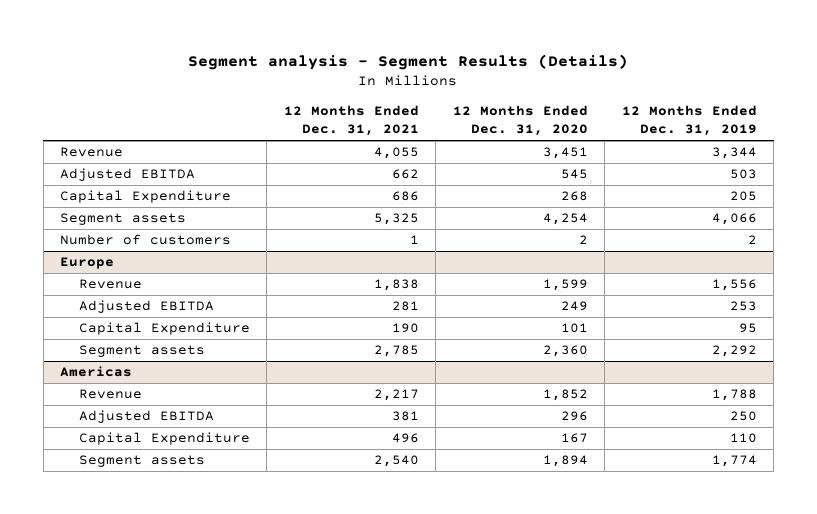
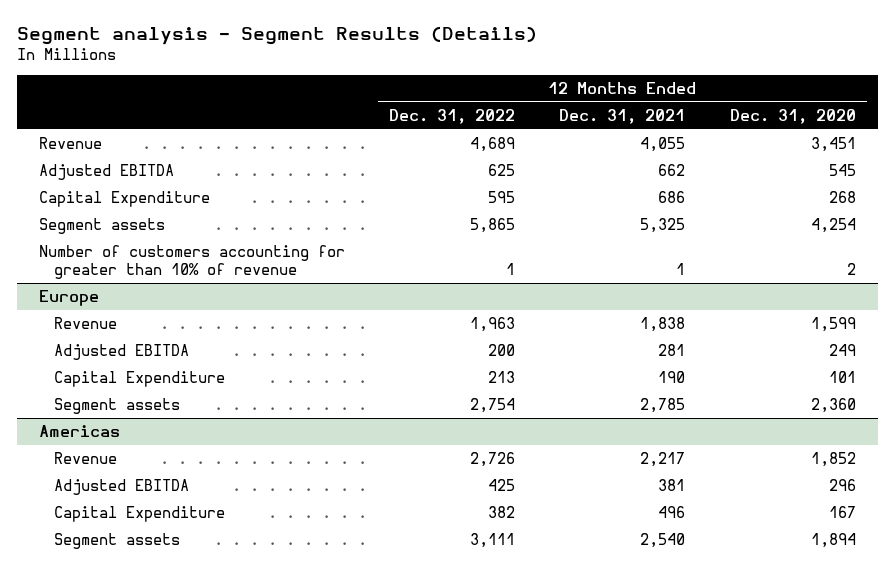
[621,104,757,137] 12 Months Ended Dec. 31, 2019 -> none
none -> [389,108,516,124] Dec. 31, 2022
[60,234,232,246] Number of customers -> [38,245,345,280] Number of customers accounting for greater than 10% of revenue

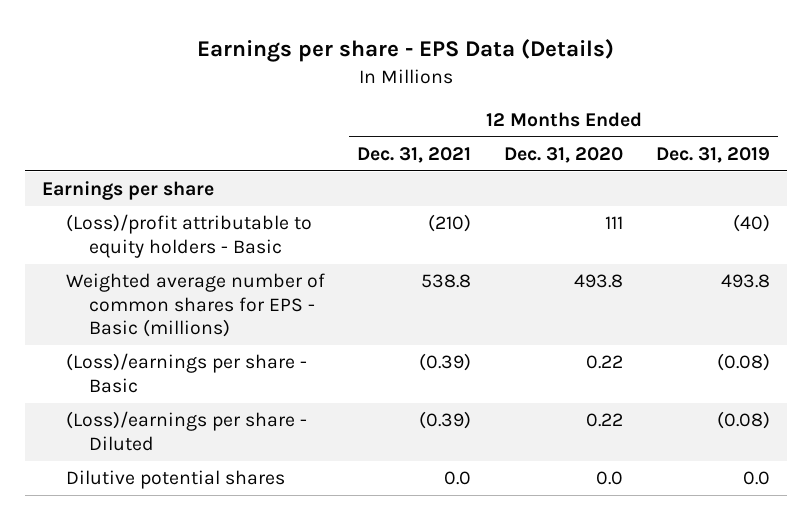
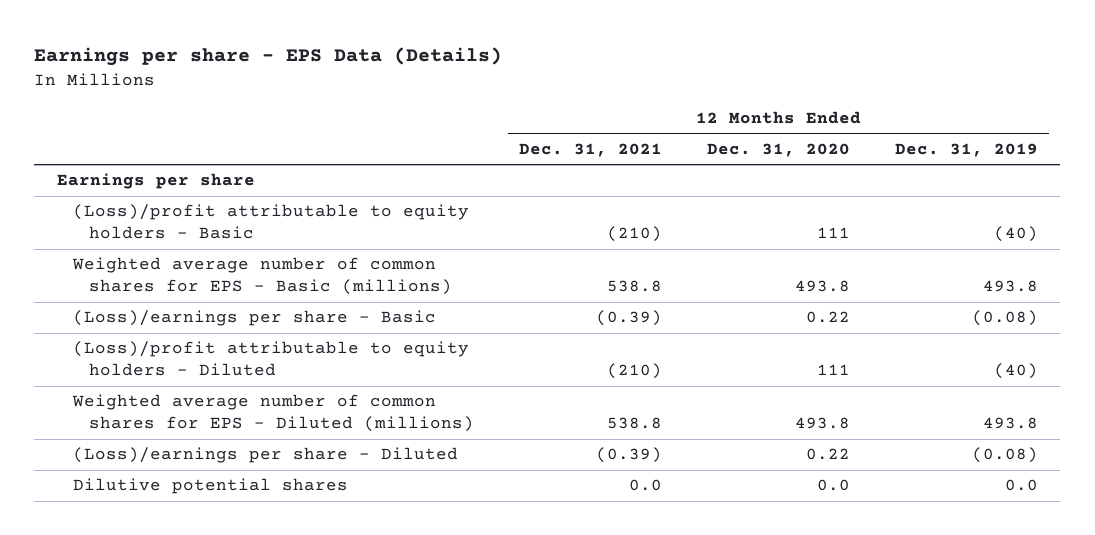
none -> [72,341,469,377] (Loss)/profit attributable to equity holders - Diluted
none -> [71,394,475,433] Weighted average number of common shares for EPS - Diluted (millions)

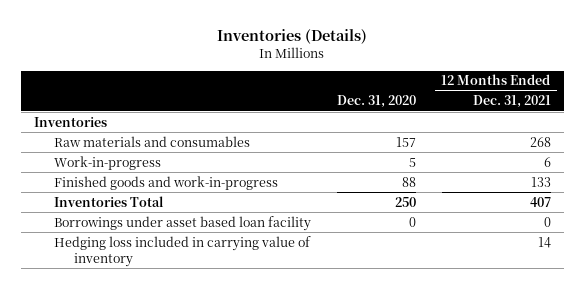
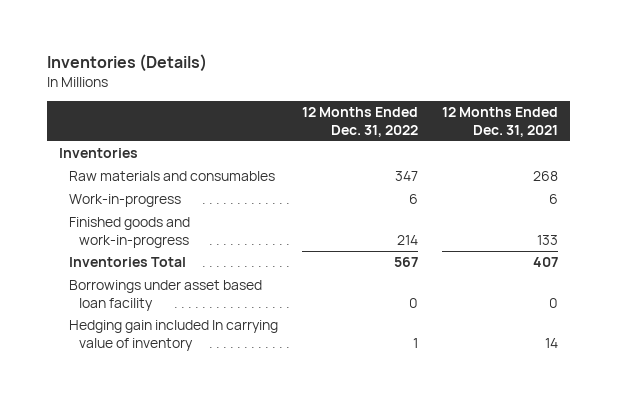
[337,95,417,109] Dec. 31, 2020 -> none
none -> [302,107,419,137] 12 Months Ended Dec. 31, 2022
[54,235,312,267] Hedging loss included in carrying value of inventory -> [68,320,278,351] Hedging gain included In carrying value of inventory

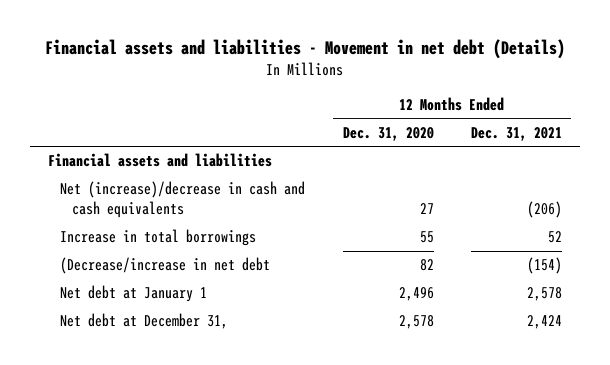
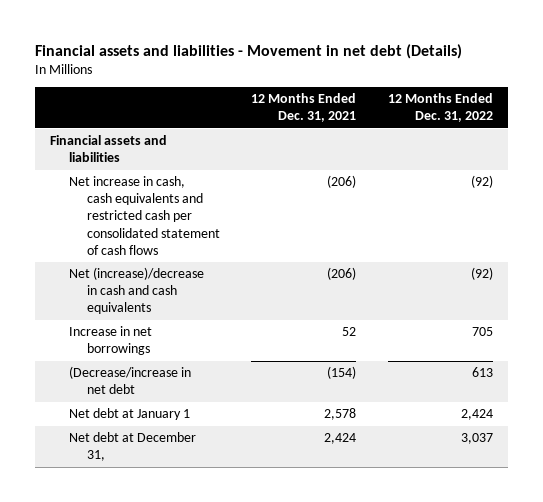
[342,126,434,141] Dec. 31, 2020 -> none
none -> [387,93,493,123] 12 Months Ended Dec. 31, 2022
none -> [68,176,221,255] Net increase in cash, cash equivalents and restricted cash per consolidated statement of cash flows
[60,229,257,247] Increase in total borrowings -> [68,326,152,356] Increase in net borrowings

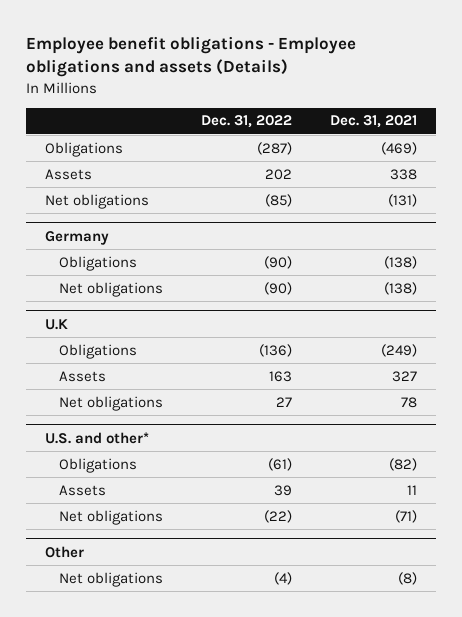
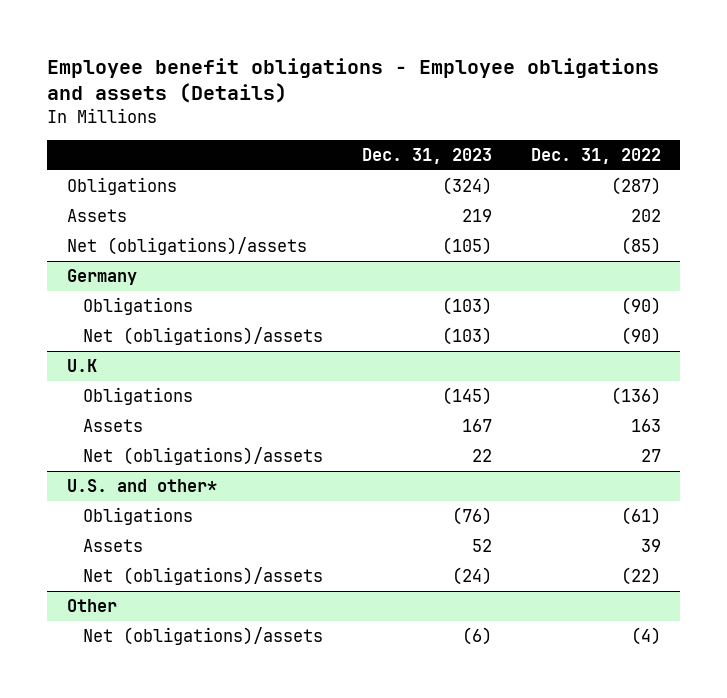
[330,115,418,129] Dec. 31, 2021 -> none
none -> [361,147,492,164] Dec. 31, 2023
[44,193,149,209] Net obligations -> [66,237,307,256] Net (obligations)/assets
[59,281,164,297] Net obligations -> [83,327,324,346] Net (obligations)/assets
[59,395,164,411] Net obligations -> [83,447,324,466] Net (obligations)/assets
[59,509,164,525] Net obligations -> [83,567,324,586] Net (obligations)/assets
[59,571,164,587] Net obligations -> [83,627,324,646] Net (obligations)/assets

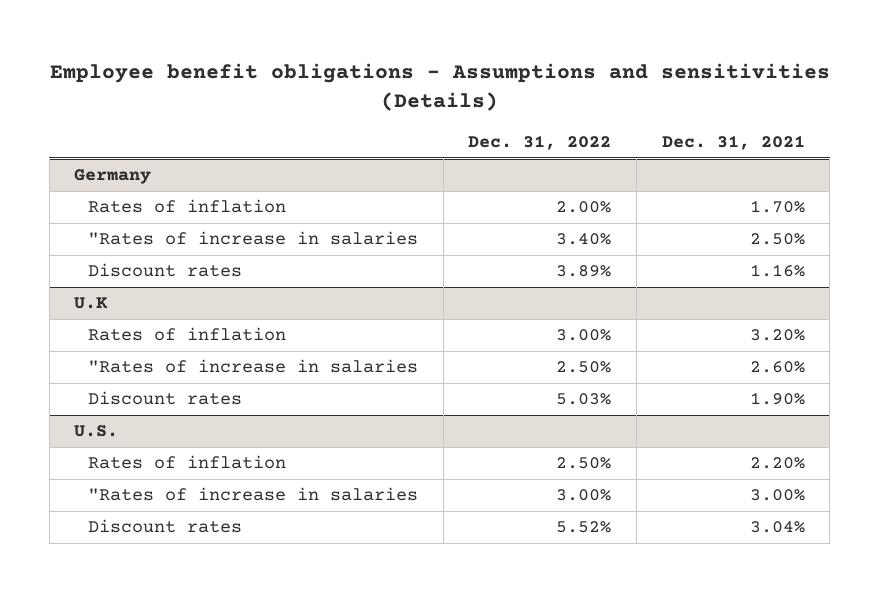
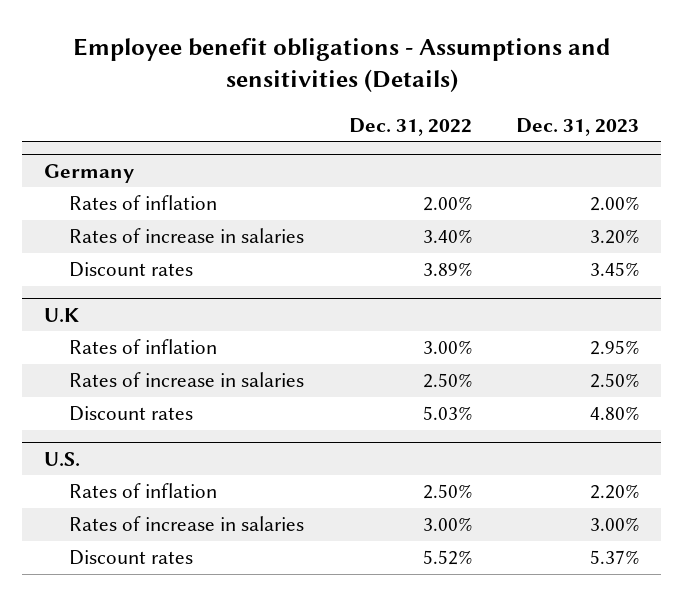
[661,135,805,151] Dec. 31, 2021 -> none
none -> [516,117,640,136] Dec. 31, 2023
[88,231,419,246] "Rates of increase in salaries -> [69,228,305,244] Rates of increase in salaries
[88,359,419,374] "Rates of increase in salaries -> [69,372,305,388] Rates of increase in salaries
[88,487,419,502] "Rates of increase in salaries -> [69,516,305,532] Rates of increase in salaries

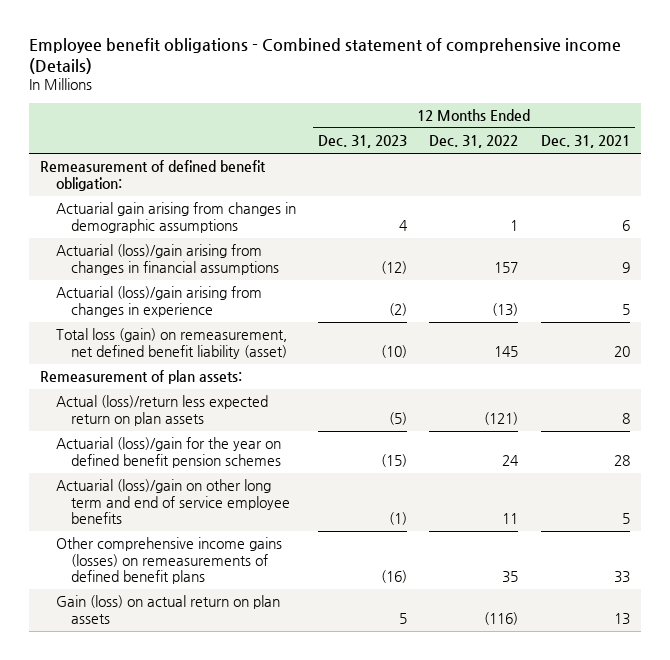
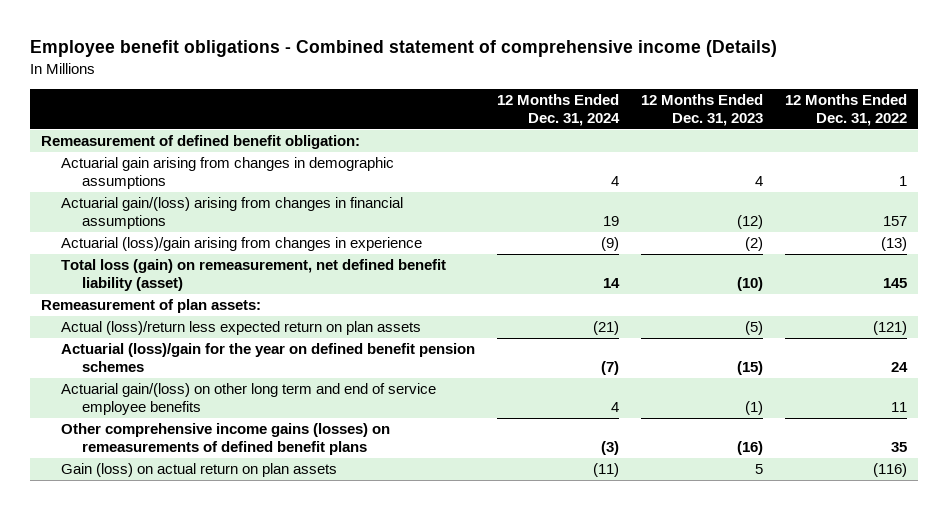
[540,135,630,149] Dec. 31, 2021 -> none
none -> [497,94,621,127] 12 Months Ended Dec. 31, 2024
[55,244,280,275] Actuarial (loss)/gain arising from changes in financial assumptions -> [61,197,404,230] Actuarial gain/(loss) arising from changes in financial assumptions
[55,479,291,525] Actuarial (loss)/gain on other long term and end of service employee benefits -> [61,383,437,416] Actuarial gain/(loss) on other long term and end of service employee benefits

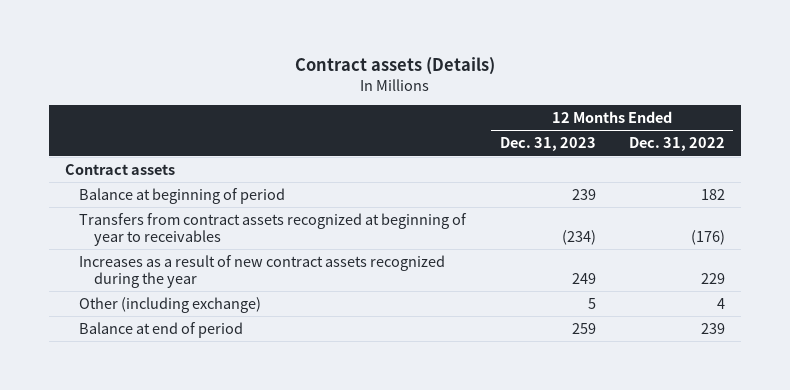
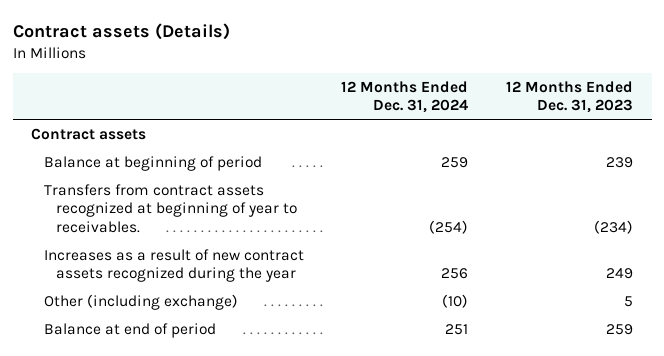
[628,137,725,152] Dec. 31, 2022 -> none
none -> [341,80,469,114] 12 Months Ended Dec. 31, 2024
[79,212,468,246] Transfers from contract assets recognized at beginning of year to receivables -> [43,183,298,233] Transfers from contract assets recognized at beginning of year to receivables.

